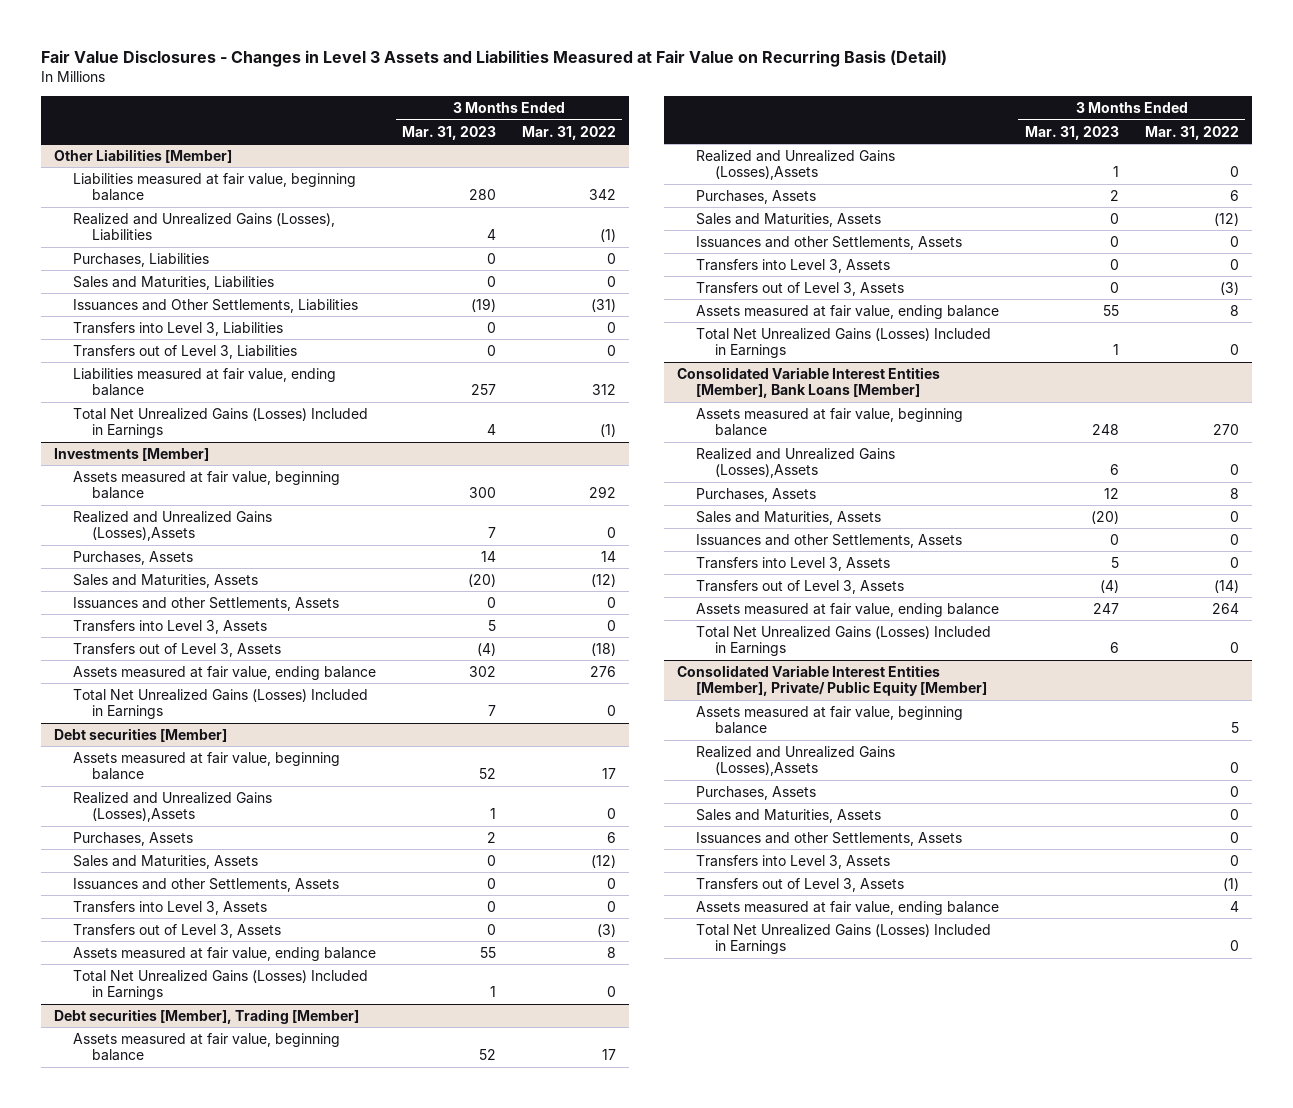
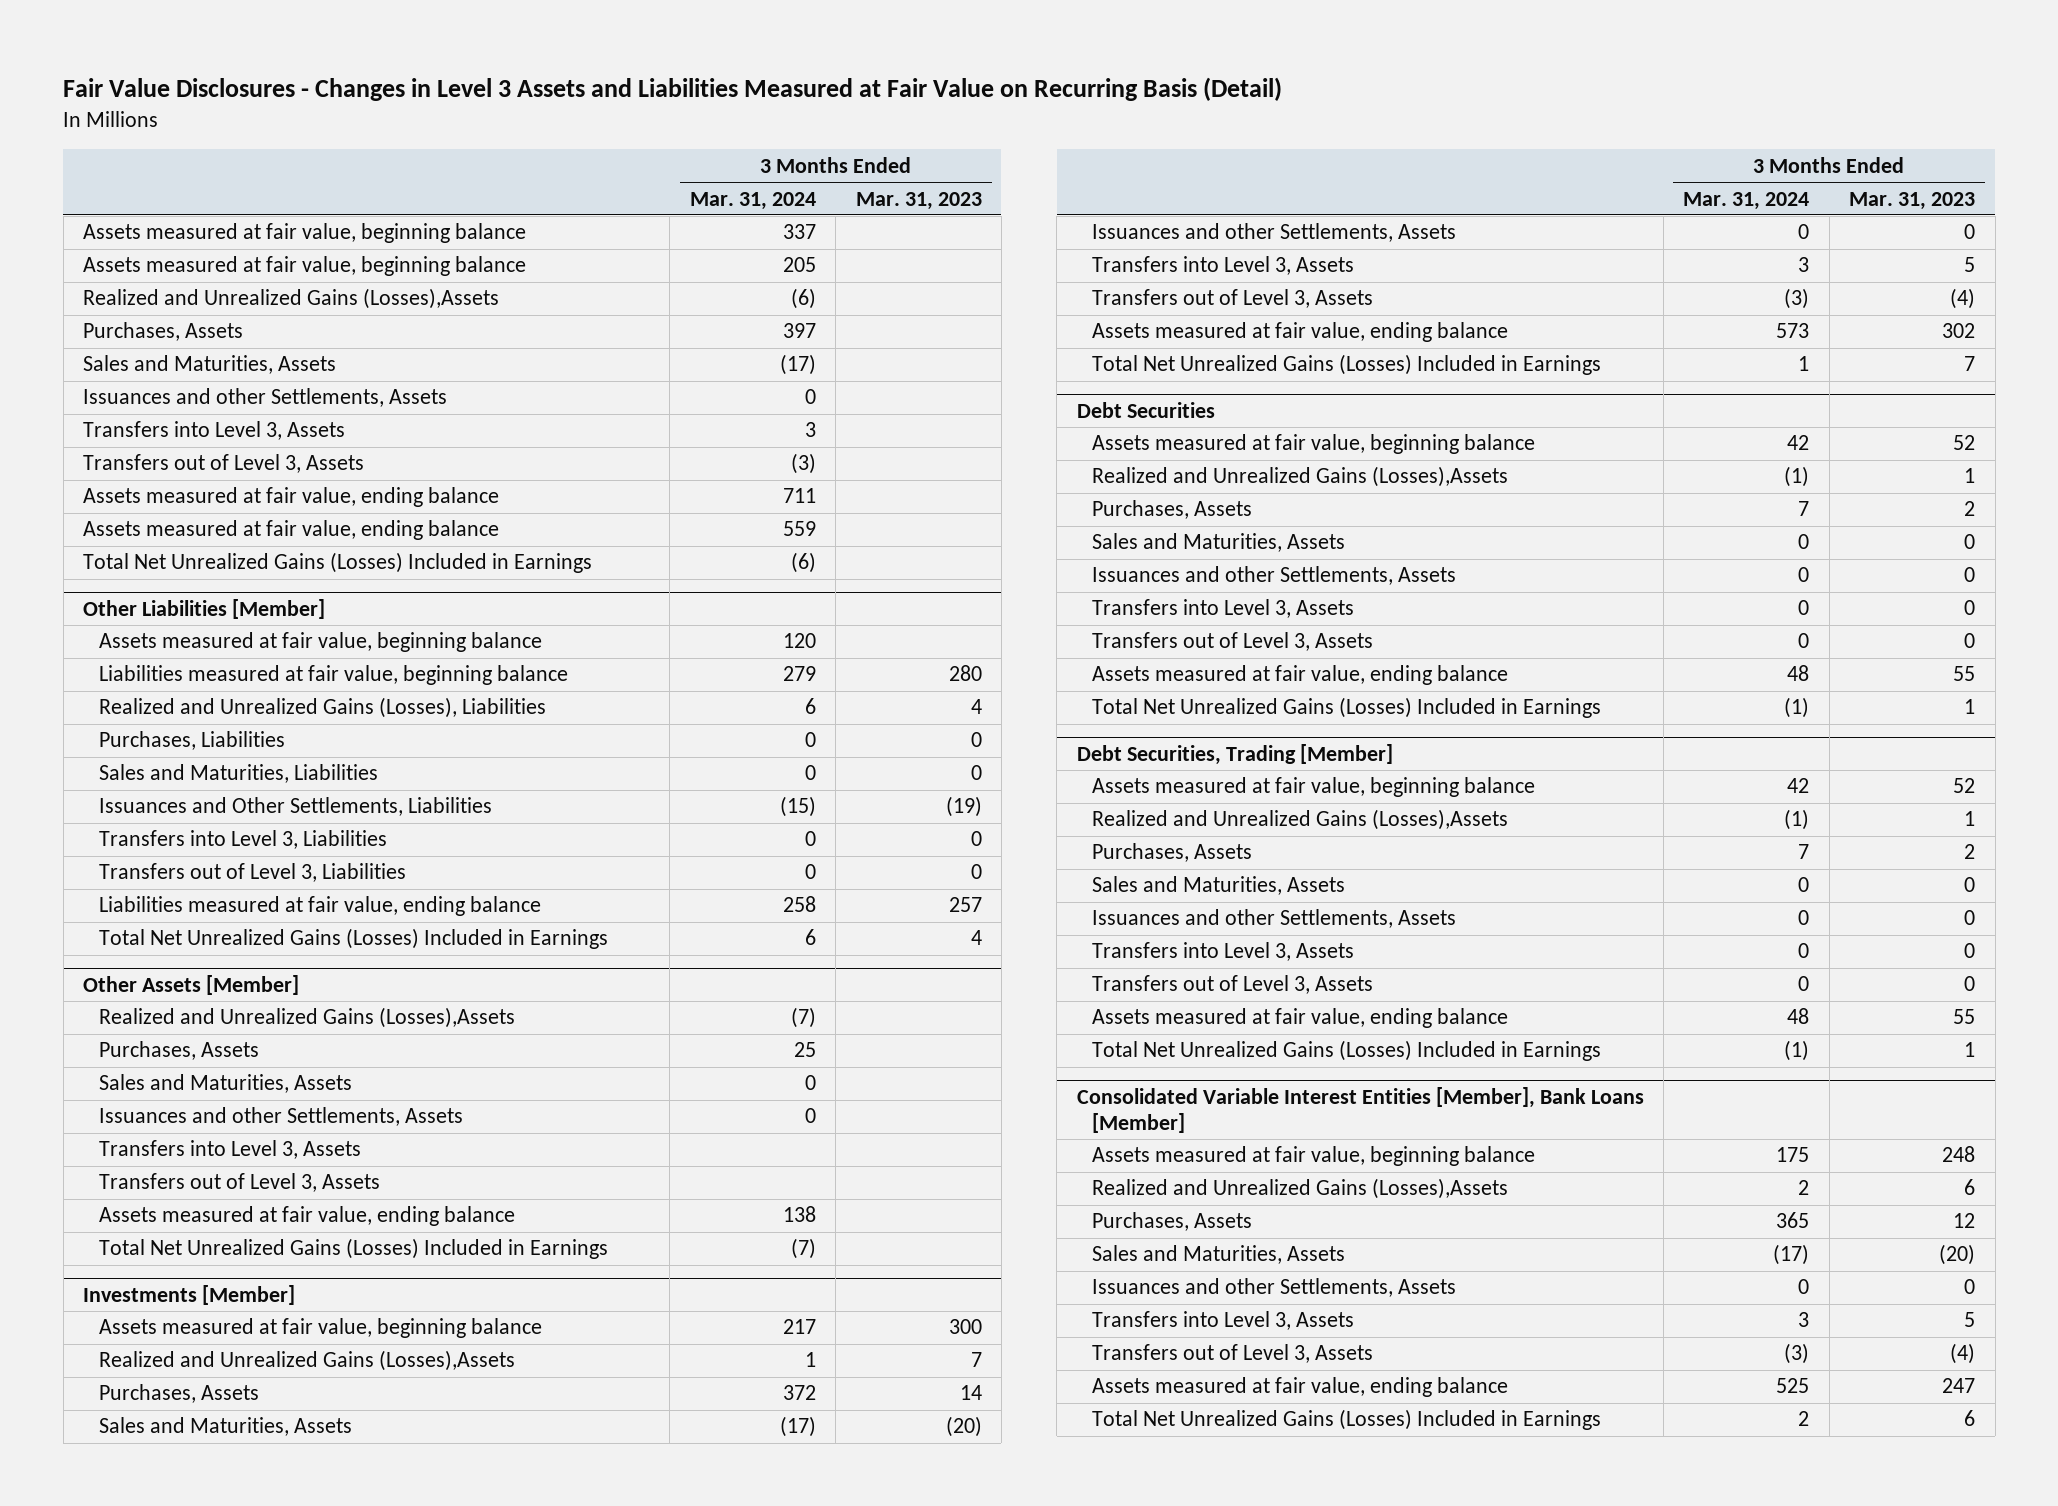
[521,125,616,140] Mar. 31, 2022 -> none
none -> [689,191,816,210] Mar. 31, 2024
none -> [83,223,527,244] Assets measured at fair value, beginning balance
none -> [83,256,527,277] Assets measured at fair value, beginning balance
none -> [83,288,500,310] Realized and Unrealized Gains (Losses),Assets
none -> [83,322,244,342] Purchases, Assets
none -> [83,355,337,375] Sales and Maturities, Assets
none -> [83,388,448,408] Issuances and other Settlements, Assets
none -> [83,421,346,441] Transfers into Level 3, Assets
none -> [83,454,365,474] Transfers out of Level 3, Assets
none -> [83,487,500,508] Assets measured at fair value, ending balance
none -> [83,520,500,541] Assets measured at fair value, ending balance
none -> [83,552,593,574] Total Net Unrealized Gains (Losses) Included in Earnings
none -> [98,632,542,653] Assets measured at fair value, beginning balance
none -> [83,974,300,995] Other Assets [Member]
none -> [98,1007,515,1029] Realized and Unrealized Gains (Losses),Assets
none -> [98,1041,259,1061] Purchases, Assets
none -> [98,1074,352,1094] Sales and Maturities, Assets
none -> [98,1107,463,1127] Issuances and other Settlements, Assets
none -> [98,1140,361,1160] Transfers into Level 3, Assets
none -> [98,1173,380,1193] Transfers out of Level 3, Assets
none -> [98,1206,515,1227] Assets measured at fair value, ending balance
none -> [98,1238,608,1260] Total Net Unrealized Gains (Losses) Included in Earnings
[54,727,228,742] Debt securities [Member] -> [1076,401,1215,418] Debt Securities
[54,1008,360,1024] Debt securities [Member], Trading [Member] -> [1076,743,1393,765] Debt Securities, Trading [Member]
[677,664,987,697] Consolidated Variable Interest Entities [Member], Private/ Public Equity [Member] -> none
[695,705,963,735] Assets measured at fair value, beginning balance -> none
[695,745,895,777] Realized and Unrealized Gains (Losses),Assets -> none
[695,785,816,800] Purchases, Assets -> none
[695,808,881,823] Sales and Maturities, Assets -> none
[695,831,962,846] Issuances and other Settlements, Assets -> none
[695,854,890,869] Transfers into Level 3, Assets -> none
[695,877,904,892] Transfers out of Level 3, Assets -> none
[695,900,999,915] Assets measured at fair value, ending balance -> none
[695,923,991,955] Total Net Unrealized Gains (Losses) Included in Earnings -> none

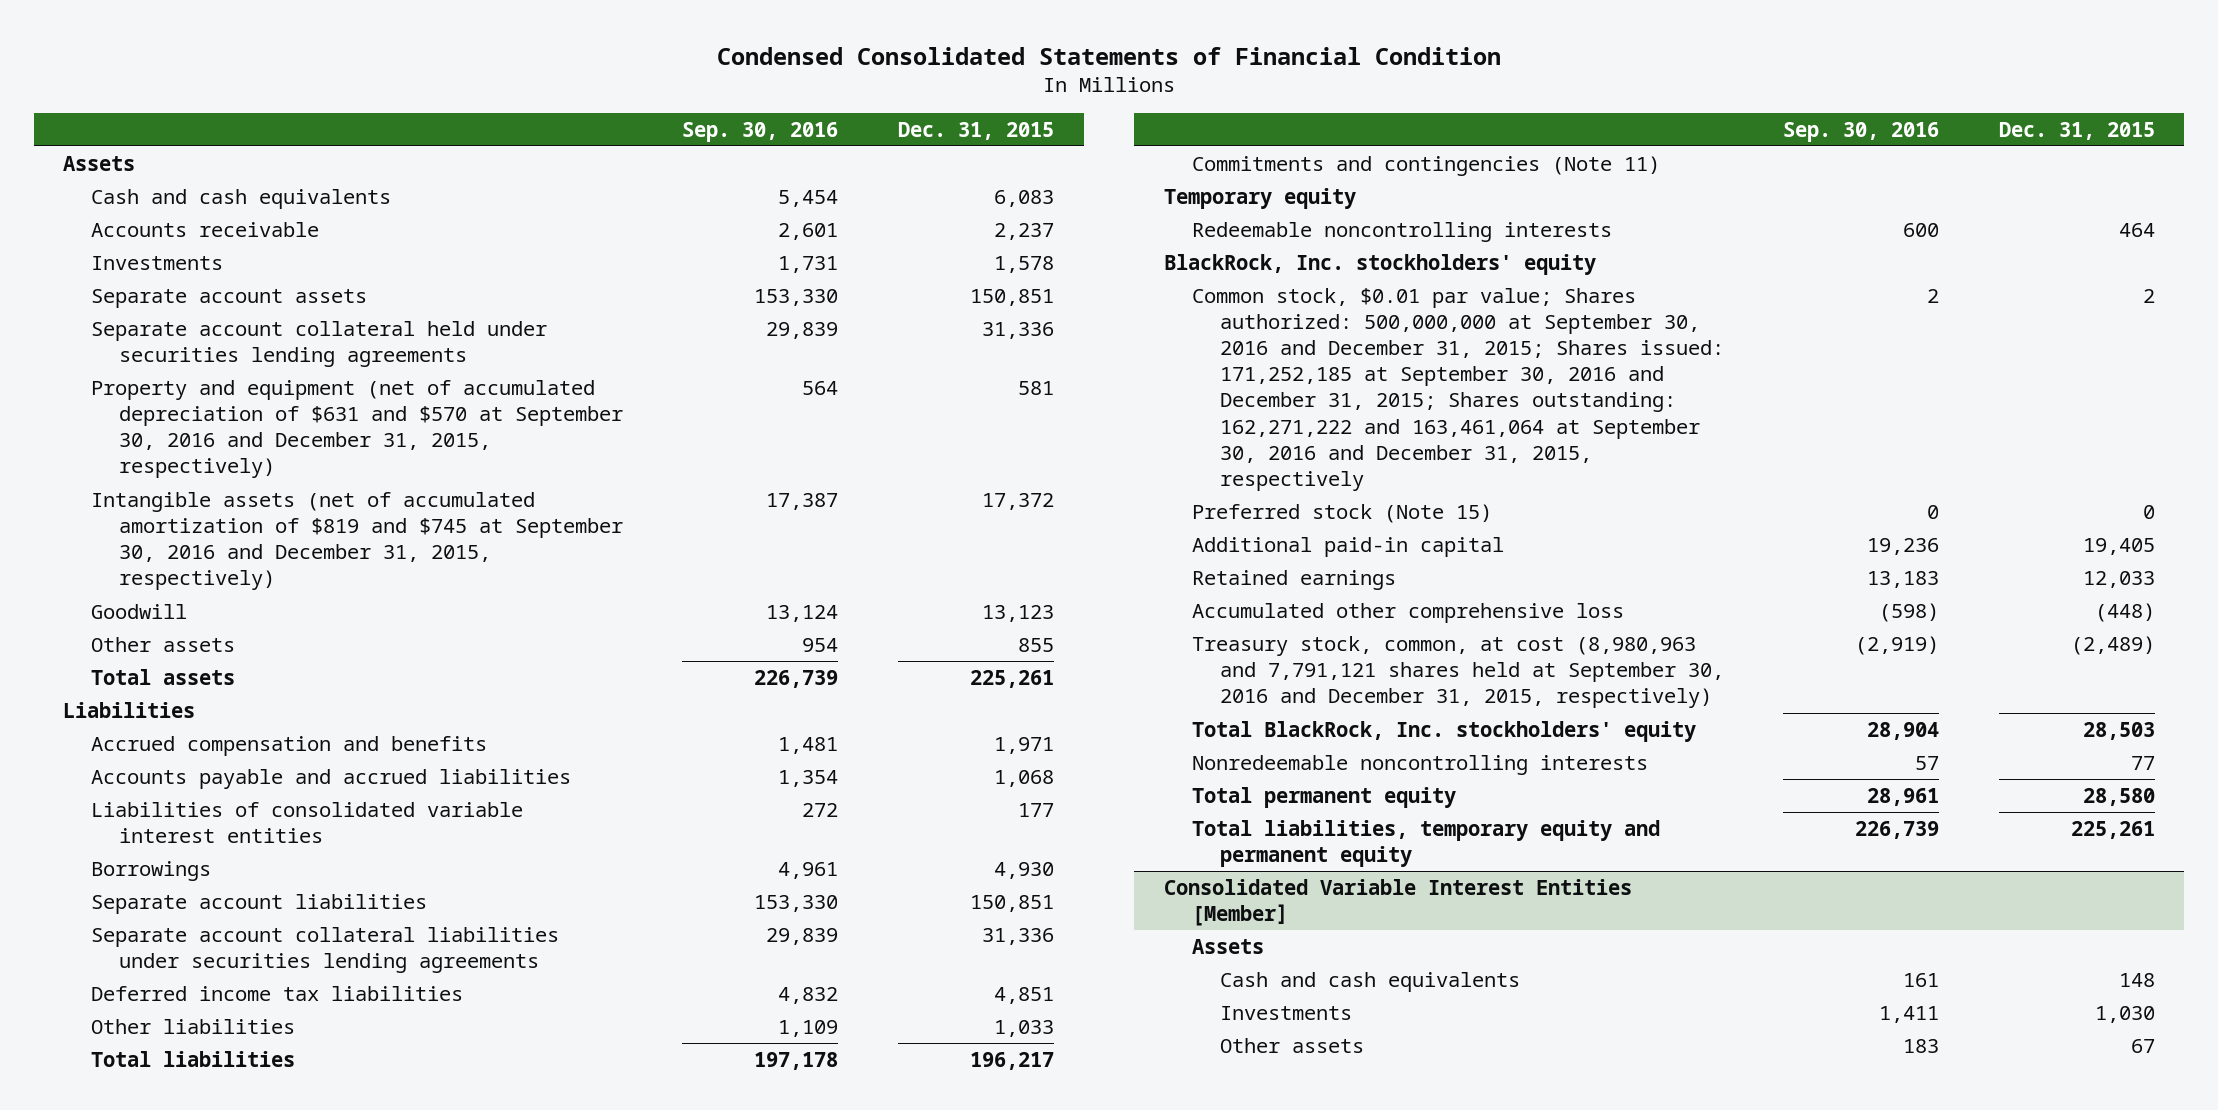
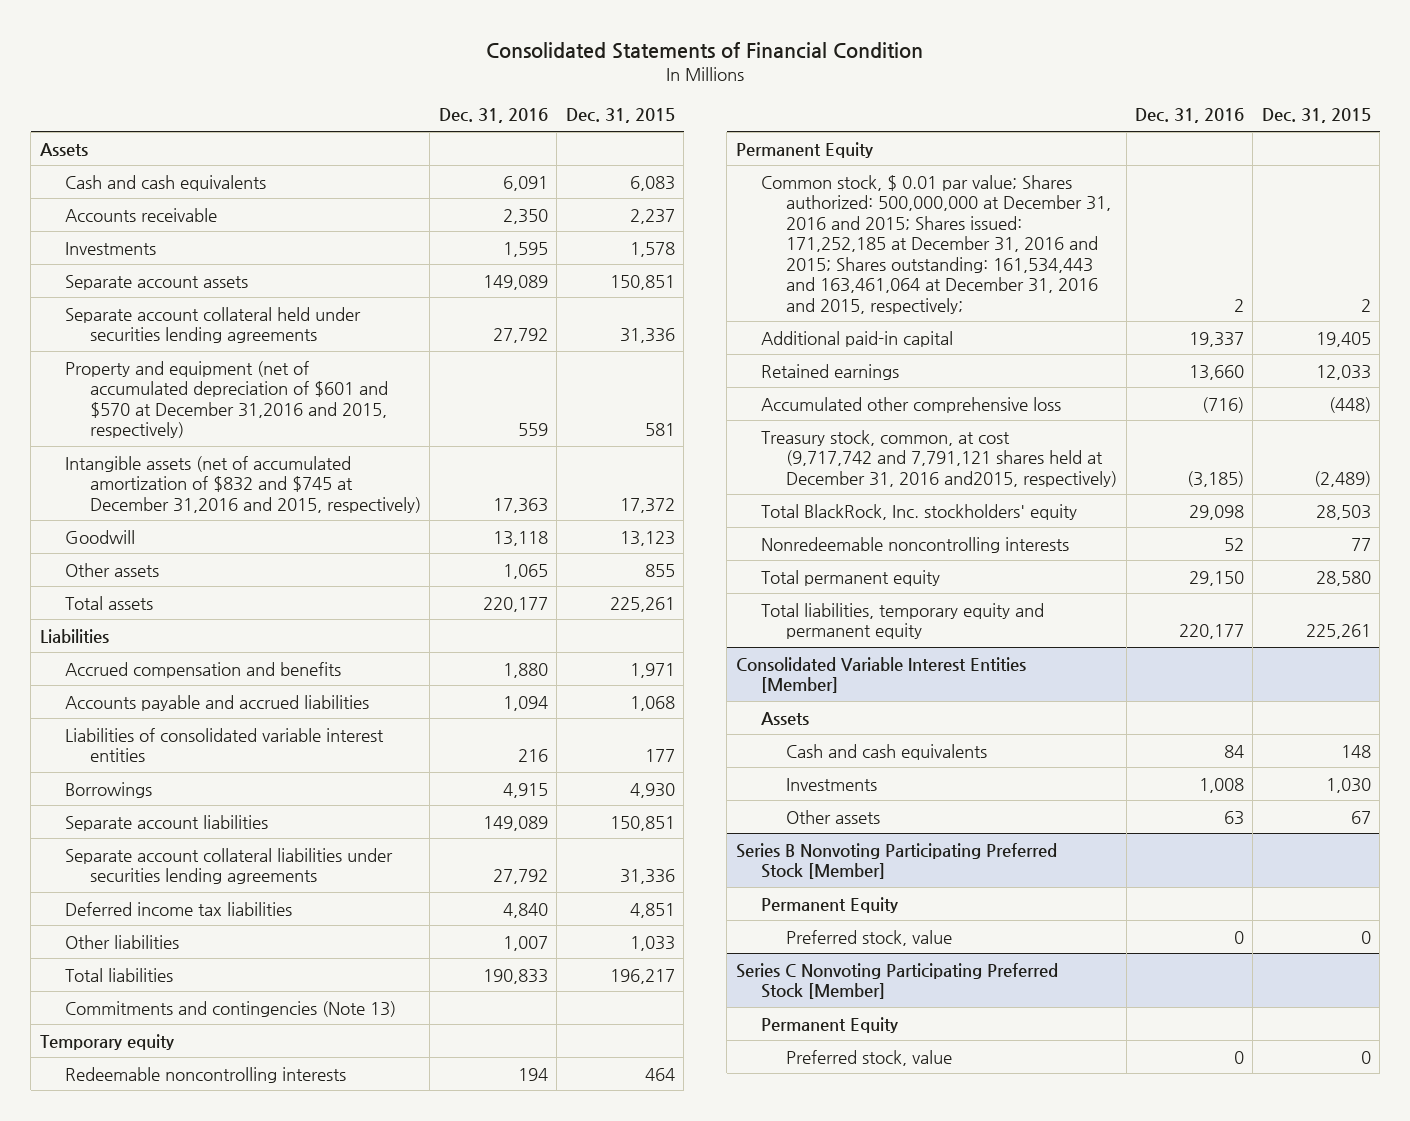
[716,46,1501,65] Condensed Consolidated Statements of Financial Condition -> [486,42,924,60] Consolidated Statements of Financial Condition
[682,121,839,142] Sep. 30, 2016 -> none
none -> [438,108,548,124] Dec. 31, 2016
[91,379,623,479] Property and equipment (net of accumulated depreciation of $631 and $570 at September 30, 2016 and December 31, 2015, respectively) -> [64,360,388,439] Property and equipment (net of accumulated depreciation of $601 and $570 at December 31,2016 and 2015, respectively)
[91,491,623,591] Intangible assets (net of accumulated amortization of $819 and $745 at September 30, 2016 and December 31, 2015, respectively) -> [64,455,421,513] Intangible assets (net of accumulated amortization of $832 and $745 at December 31,2016 and 2015, respectively)
[1191,155,1660,176] Commitments and contingencies (Note 11) -> [64,1000,396,1017] Commitments and contingencies (Note 13)
[1164,253,1597,275] BlackRock, Inc. stockholders' equity -> none
[1191,503,1492,523] Preferred stock (Note 15) -> none
none -> [735,141,873,158] Permanent Equity
[1191,287,1724,491] Common stock, $0.01 par value; Shares authorized: 500,000,000 at September 30, 2016 and December 31, 2015; Shares issued: 171,252,185 at September 30, 2016 and December 31, 2015; Shares outstanding: 162,271,222 and 163,461,064 at September 30, 2016 and December 31, 2015, respectively -> [760,174,1112,314] Common stock, $ 0.01 par value; Shares authorized: 500,000,000 at December 31, 2016 and 2015; Shares issued: 171,252,185 at December 31, 2016 and 2015; Shares outstanding: 161,534,443 and 163,461,064 at December 31, 2016 and 2015, respectively;
[1191,635,1724,709] Treasury stock, common, at cost (8,980,963 and 7,791,121 shares held at September 30, 2016 and December 31, 2015, respectively) -> [760,429,1118,487] Treasury stock, common, at cost (9,717,742 and 7,791,121 shares held at December 31, 2016 and2015, respectively)
none -> [735,842,1057,880] Series B Nonvoting Participating Preferred Stock [Member]
none -> [760,896,898,913] Permanent Equity
none -> [786,929,953,946] Preferred stock, value
none -> [735,962,1058,1000] Series C Nonvoting Participating Preferred Stock [Member]
none -> [760,1016,898,1033] Permanent Equity
none -> [786,1049,953,1066] Preferred stock, value

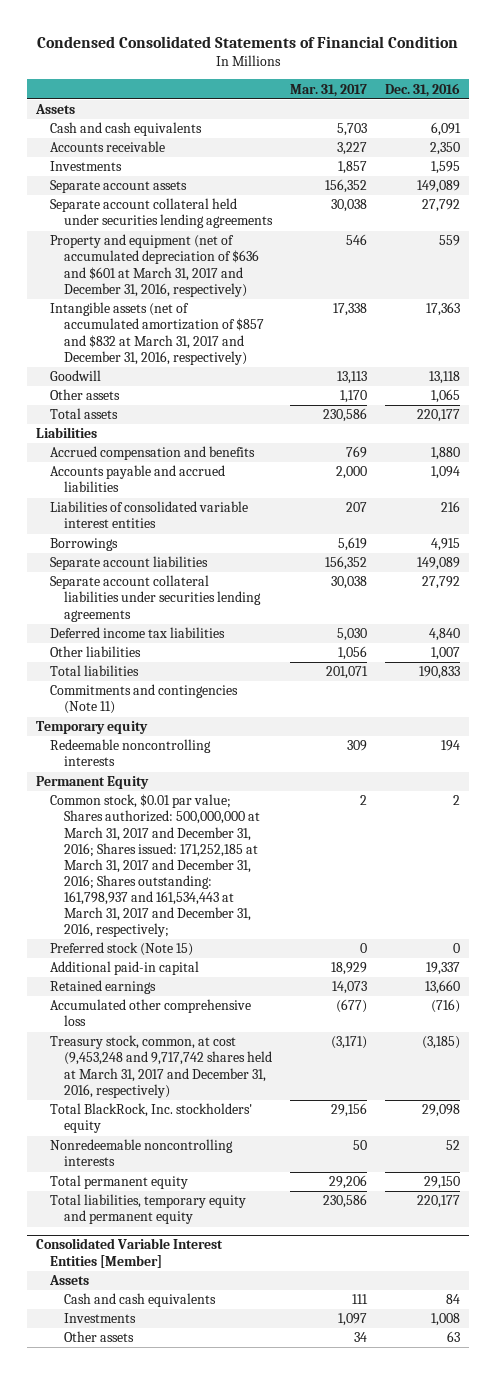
[486,42,924,60] Consolidated Statements of Financial Condition -> [36,35,458,48] Condensed Consolidated Statements of Financial Condition
[565,108,675,124] Dec. 31, 2015 -> none
none -> [290,83,368,97] Mar. 31, 2017
[64,360,388,439] Property and equipment (net of accumulated depreciation of $601 and $570 at December 31,2016 and 2015, respectively) -> [49,234,260,297] Property and equipment (net of accumulated depreciation of $636 and $601 at March 31, 2017 and December 31, 2016, respectively)
[64,455,421,513] Intangible assets (net of accumulated amortization of $832 and $745 at December 31,2016 and 2015, respectively) -> [49,302,265,365] Intangible assets (net of accumulated amortization of $857 and $832 at March 31, 2017 and December 31, 2016, respectively)
[64,1000,396,1017] Commitments and contingencies (Note 13) -> [49,684,238,715] Commitments and contingencies (Note 11)
[760,174,1112,314] Common stock, $ 0.01 par value; Shares authorized: 500,000,000 at December 31, 2016 and 2015; Shares issued: 171,252,185 at December 31, 2016 and 2015; Shares outstanding: 161,534,443 and 163,461,064 at December 31, 2016 and 2015, respectively; -> [49,794,261,938] Common stock, $0.01 par value; Shares authorized: 500,000,000 at March 31, 2017 and December 31, 2016; Shares issued: 171,252,185 at March 31, 2017 and December 31, 2016; Shares outstanding: 161,798,937 and 161,534,443 at March 31, 2017 and December 31, 2016, respectively;
none -> [49,942,193,957] Preferred stock (Note 15)
[760,429,1118,487] Treasury stock, common, at cost (9,717,742 and 7,791,121 shares held at December 31, 2016 and2015, respectively) -> [49,1035,273,1098] Treasury stock, common, at cost (9,453,248 and 9,717,742 shares held at March 31, 2017 and December 31, 2016, respectively)
[735,842,1057,880] Series B Nonvoting Participating Preferred Stock [Member] -> none
[760,896,898,913] Permanent Equity -> none
[786,929,953,946] Preferred stock, value -> none
[735,962,1058,1000] Series C Nonvoting Participating Preferred Stock [Member] -> none
[760,1016,898,1033] Permanent Equity -> none
[786,1049,953,1066] Preferred stock, value -> none

